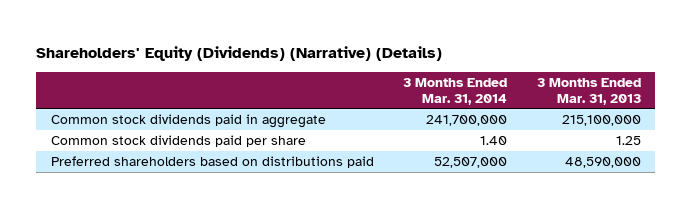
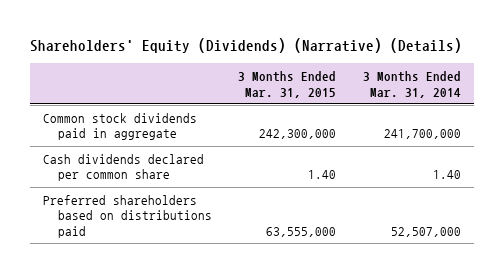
[536,77,641,105] 3 Months Ended Mar. 31, 2013 -> none
none -> [238,71,337,98] 3 Months Ended Mar. 31, 2015
[50,135,306,148] Common stock dividends paid per share -> [43,153,205,182] Cash dividends declared per common share

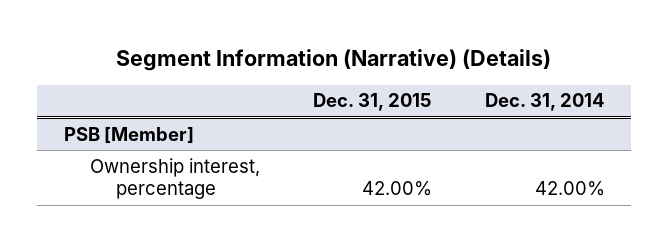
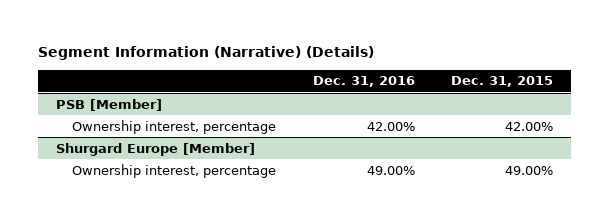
[484,93,605,112] Dec. 31, 2014 -> none
none -> [312,76,415,88] Dec. 31, 2016
none -> [56,142,256,156] Shurgard Europe [Member]
none -> [72,163,277,178] Ownership interest, percentage

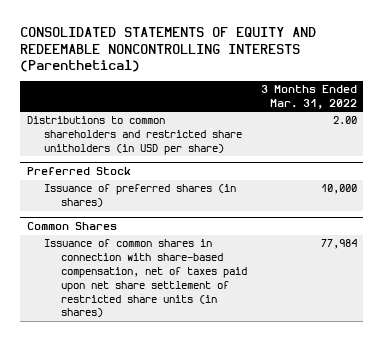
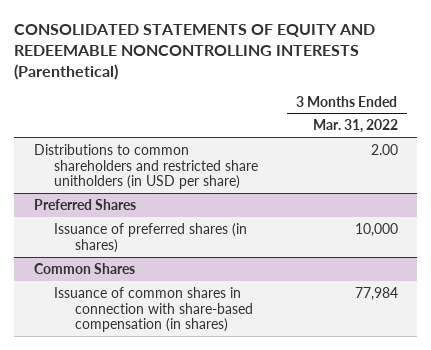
[27,167,132,176] Preferred Stock -> [33,198,136,210] Preferred Shares
[44,239,248,318] Issuance of common shares in connection with share-based compensation, net of taxes paid upon net share settlement of restricted share units (in shares) -> [54,286,253,333] Issuance of common shares in connection with share-based compensation (in shares)

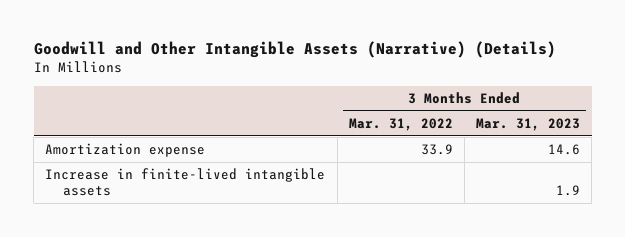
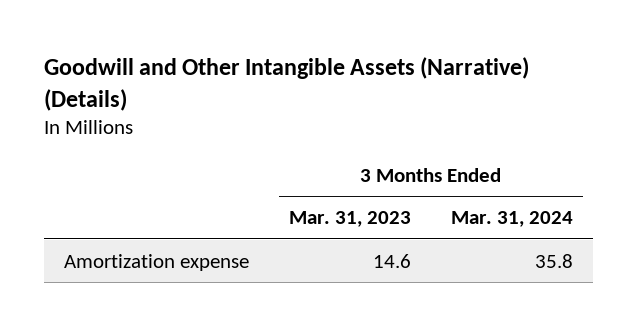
[348,118,453,132] Mar. 31, 2022 -> none
none -> [450,211,573,228] Mar. 31, 2024
[45,168,326,197] Increase in finite-lived intangible assets -> none

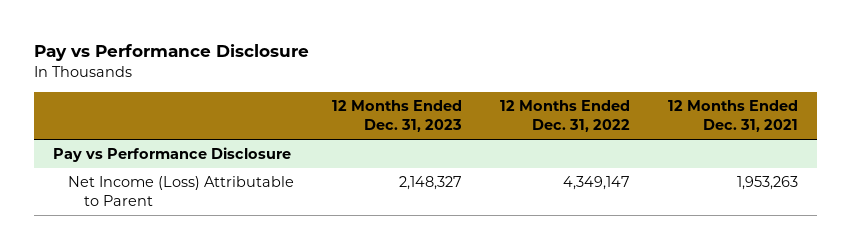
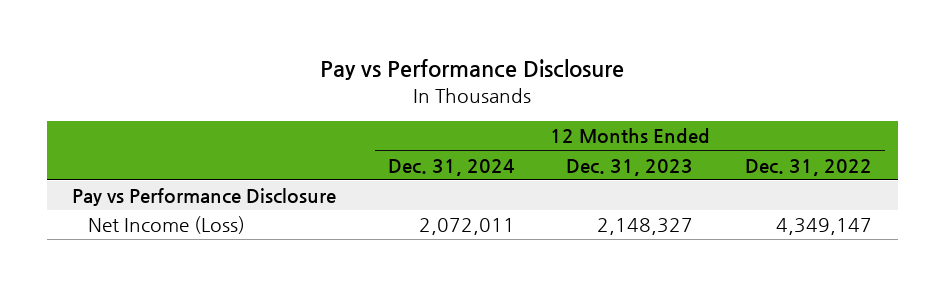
[667,100,798,133] 12 Months Ended Dec. 31, 2021 -> none
none -> [387,158,515,176] Dec. 31, 2024
[68,176,295,207] Net Income (Loss) Attributable to Parent -> [88,216,246,235] Net Income (Loss)

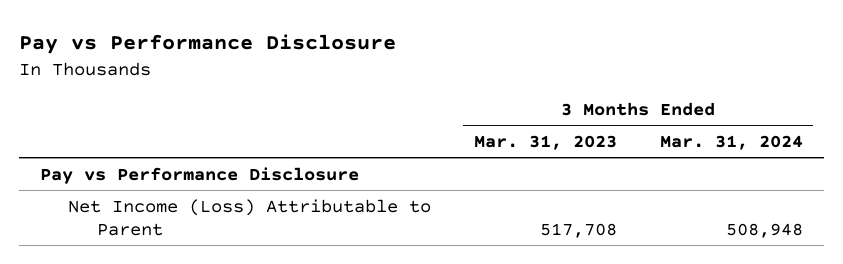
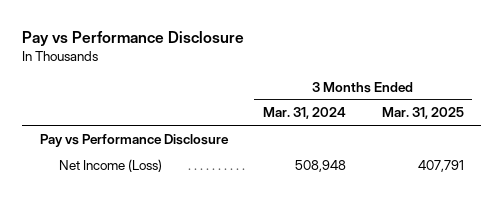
[474,134,618,150] Mar. 31, 2023 -> none
none -> [381,107,464,120] Mar. 31, 2025
[68,198,432,236] Net Income (Loss) Attributable to Parent -> [59,158,163,172] Net Income (Loss)

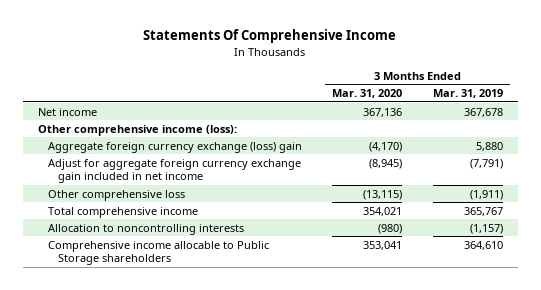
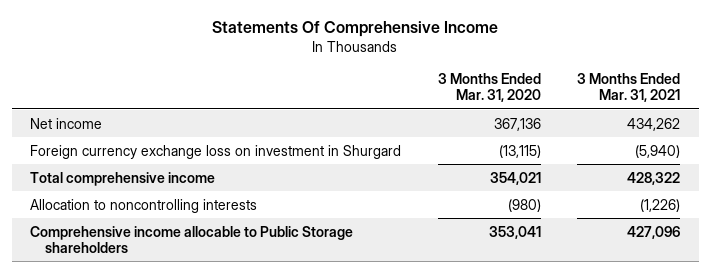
[432,88,503,98] Mar. 31, 2019 -> none
none -> [577,73,681,103] 3 Months Ended Mar. 31, 2021
[38,124,238,136] Other comprehensive income (loss): -> none
[48,141,303,153] Aggregate foreign currency exchange (loss) gain -> none
[48,158,302,184] Adjust for aggregate foreign currency exchange gain included in net income -> none
[48,189,186,201] Other comprehensive loss -> [30,144,402,159] Foreign currency exchange loss on investment in Shurgard

